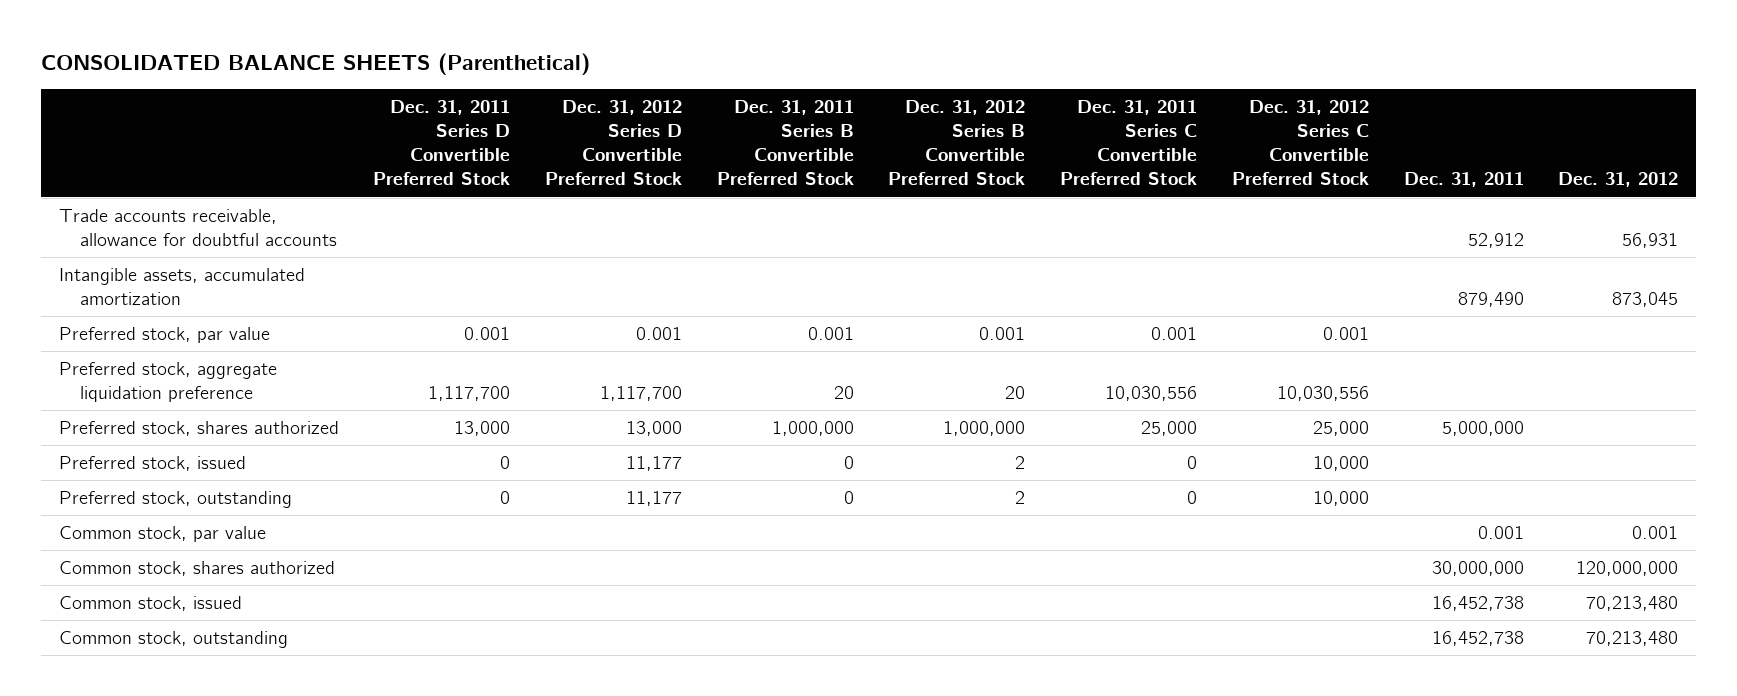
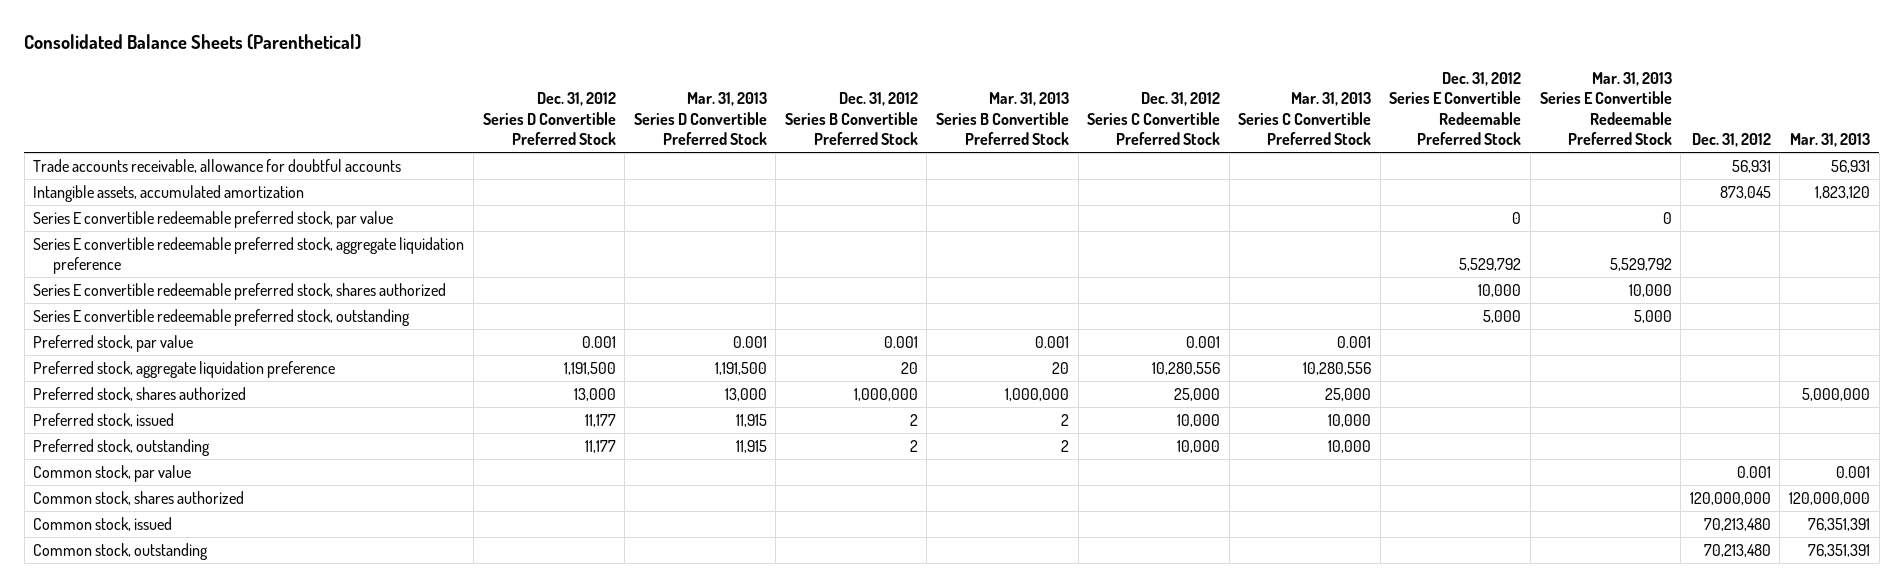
[41,53,591,76] CONSOLIDATED BALANCE SHEETS (Parenthetical) -> [24,34,362,51] Consolidated Balance Sheets (Parenthetical)
[373,100,511,186] Dec. 31, 2011 Series D Convertible Preferred Stock -> none
[716,100,854,186] Dec. 31, 2011 Series B Convertible Preferred Stock -> none
[1060,100,1198,186] Dec. 31, 2011 Series C Convertible Preferred Stock -> none
[1403,172,1524,188] Dec. 31, 2011 -> none
none -> [633,92,767,145] Mar. 31, 2013 Series D Convertible Preferred Stock
none -> [935,92,1069,145] Mar. 31, 2013 Series B Convertible Preferred Stock
none -> [1238,92,1372,145] Mar. 31, 2013 Series C Convertible Preferred Stock
none -> [1389,72,1522,145] Dec. 31, 2012 Series E Convertible Redeemable Preferred Stock
none -> [1539,72,1672,145] Mar. 31, 2013 Series E Convertible Redeemable Preferred Stock
none -> [1789,132,1870,147] Mar. 31, 2013
none -> [33,210,394,228] Series E convertible redeemable preferred stock, par value
none -> [33,236,465,275] Series E convertible redeemable preferred stock, aggregate liquidation preference
none -> [33,282,447,300] Series E convertible redeemable preferred stock, shares authorized
none -> [33,308,411,326] Series E convertible redeemable preferred stock, outstanding
[600,386,683,402] 1,117,700 -> [563,361,616,375] 1,191,500
[1276,386,1369,402] 10,030,556 -> [1152,361,1221,375] 10,280,556

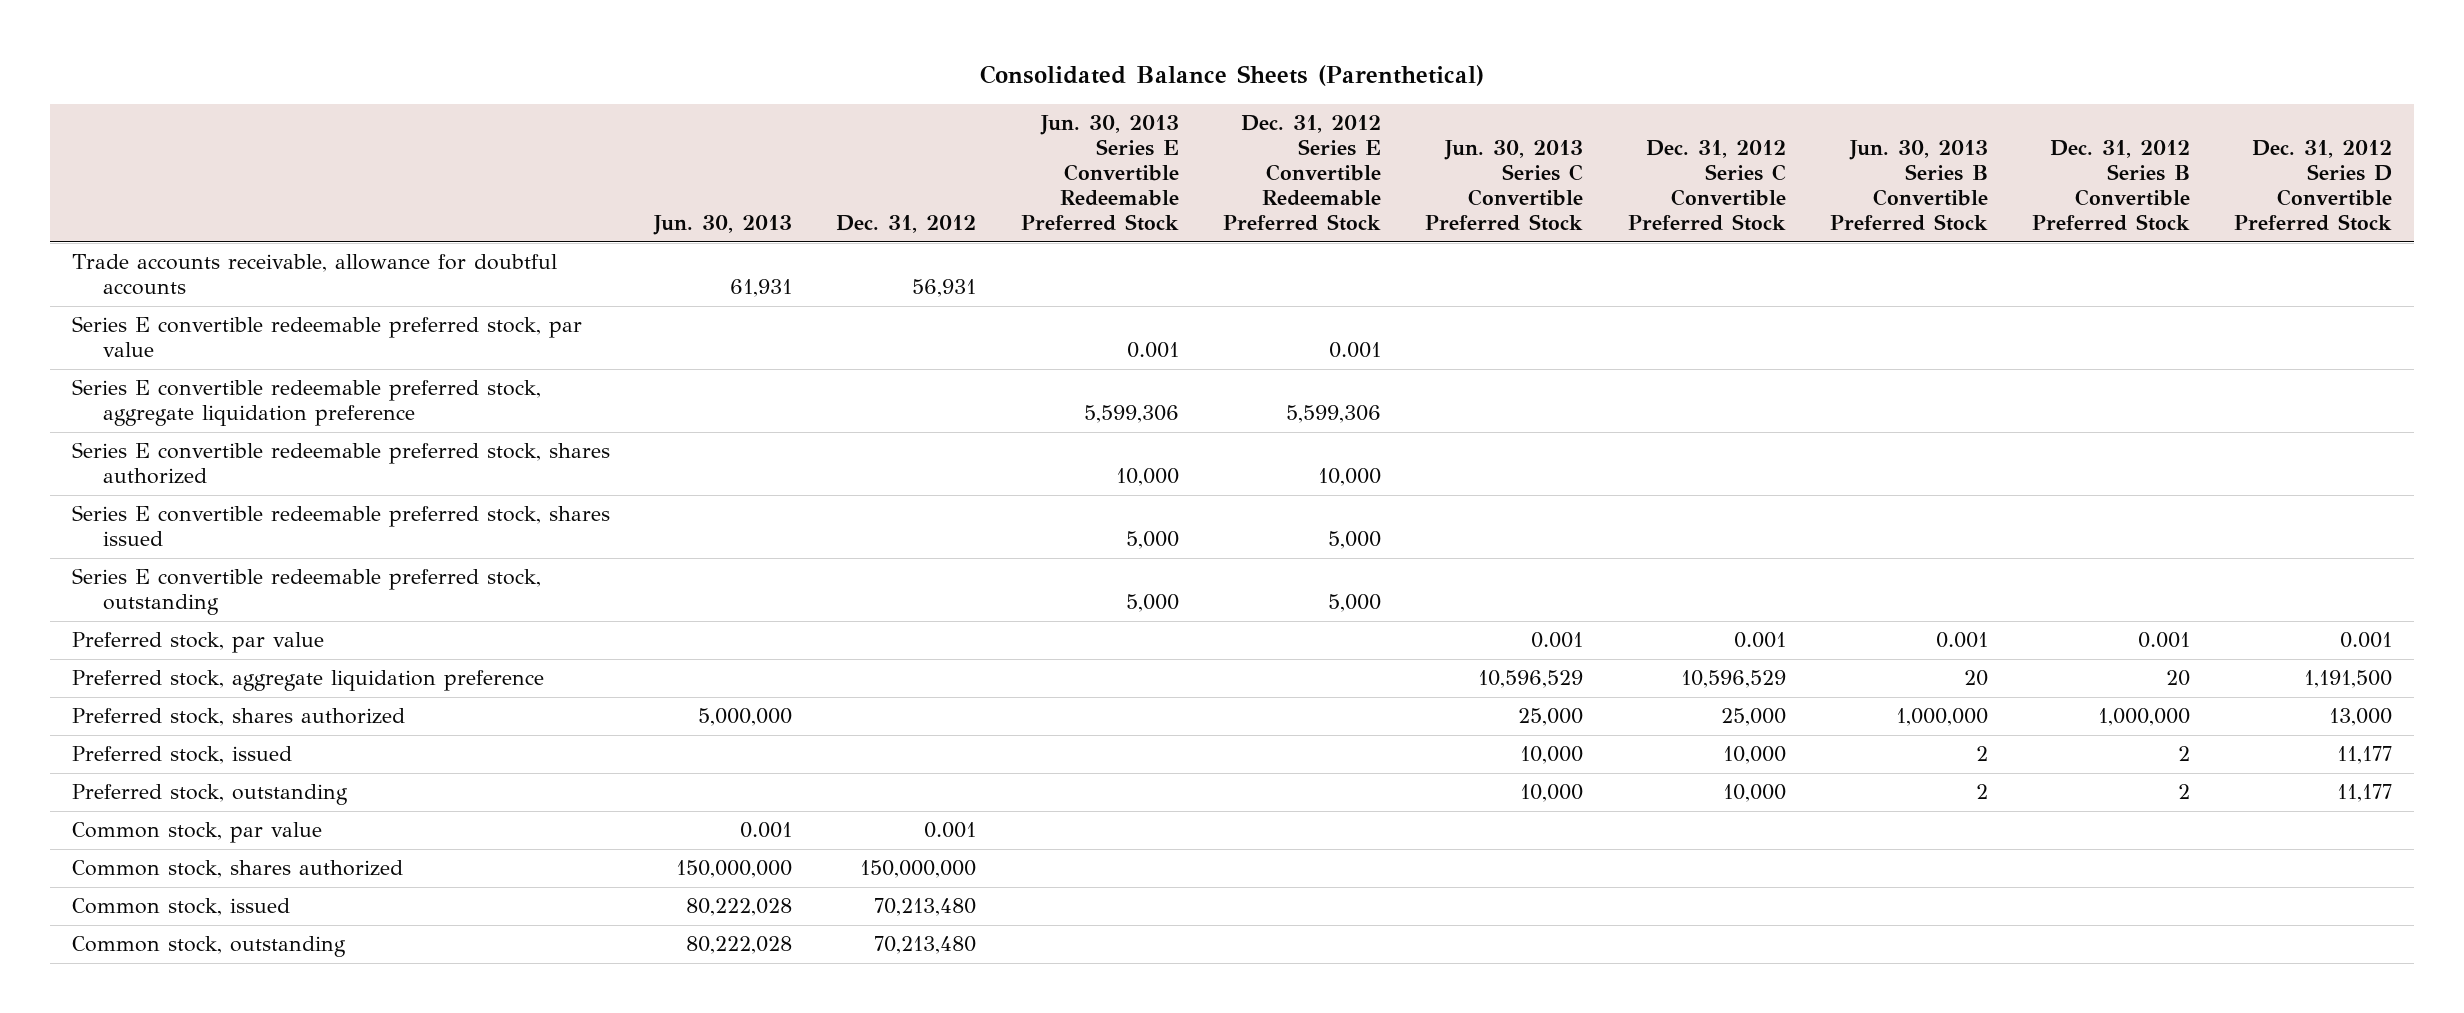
[633,92,767,145] Mar. 31, 2013 Series D Convertible Preferred Stock -> none
[935,92,1069,145] Mar. 31, 2013 Series B Convertible Preferred Stock -> none
[1238,92,1372,145] Mar. 31, 2013 Series C Convertible Preferred Stock -> none
[1539,72,1672,145] Mar. 31, 2013 Series E Convertible Redeemable Preferred Stock -> none
[1789,132,1870,147] Mar. 31, 2013 -> none
none -> [653,215,793,236] Jun. 30, 2013
none -> [1020,115,1179,232] Jun. 30, 2013 Series E Convertible Redeemable Preferred Stock
none -> [1425,140,1584,232] Jun. 30, 2013 Series C Convertible Preferred Stock
none -> [1829,140,1988,232] Jun. 30, 2013 Series B Convertible Preferred Stock
[33,184,305,202] Intangible assets, accumulated amortization -> none
[1512,211,1522,224] 0 -> [1328,342,1381,359] 0.001
[1459,258,1522,272] 5,529,792 -> [1285,405,1381,424] 5,599,306
none -> [71,505,610,547] Series E convertible redeemable preferred stock, shares issued
[1152,361,1221,375] 10,280,556 -> [1680,670,1786,689] 10,596,529
[1689,491,1771,505] 120,000,000 -> [860,860,977,879] 150,000,000

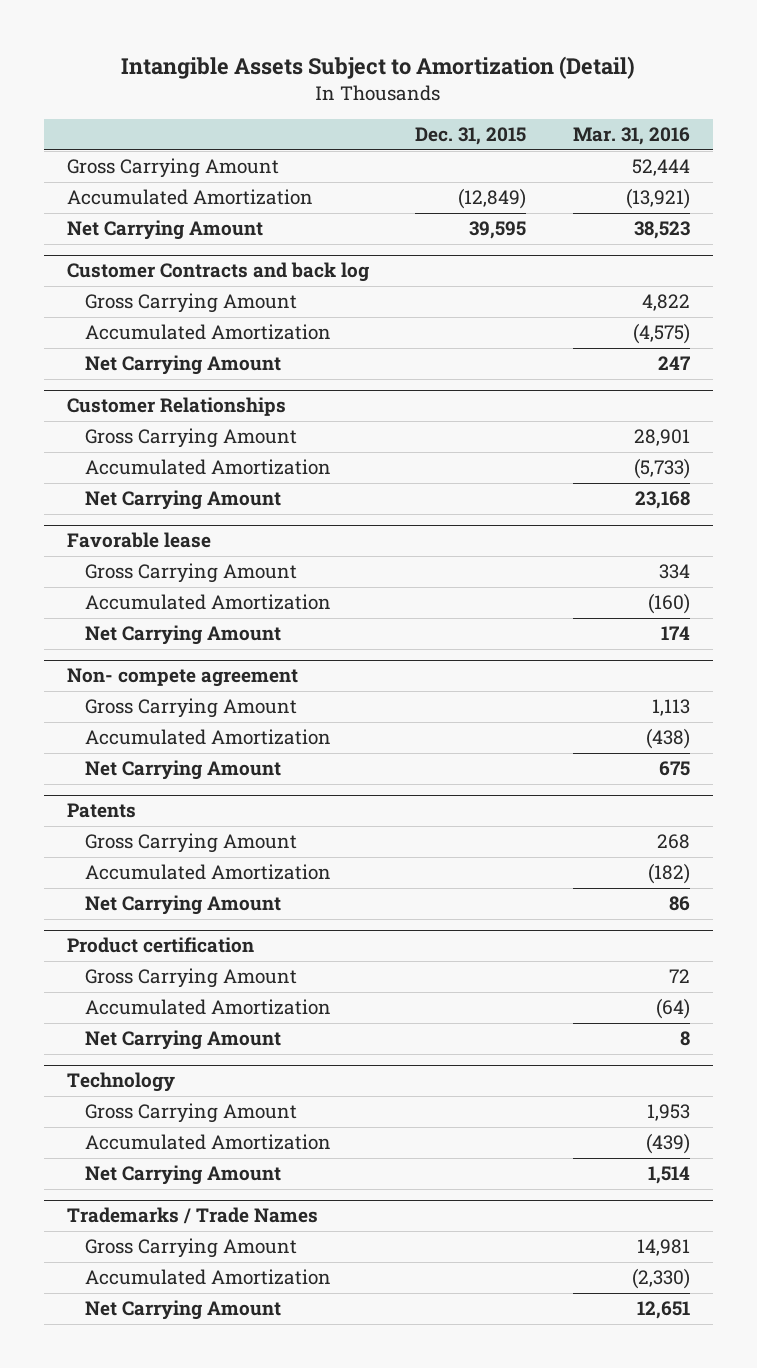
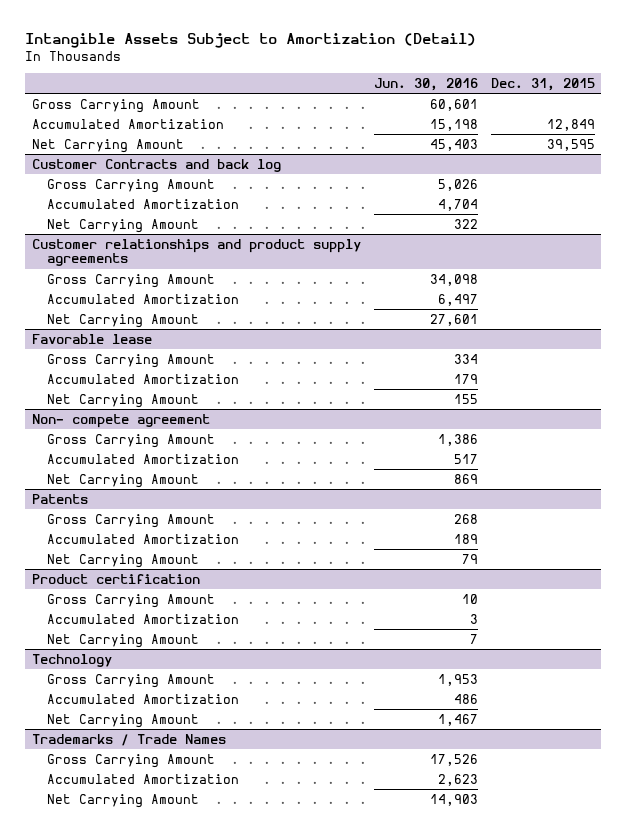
[572,127,690,146] Mar. 31, 2016 -> none
none -> [373,77,478,91] Jun. 30, 2016
[458,188,527,210] (12,849) -> [546,118,595,131] 12,849
[67,397,287,417] Customer Relationships -> none
[85,428,298,449] Gross Carrying Amount -> none
[85,459,332,476] Accumulated Amortization -> none
[85,490,282,511] Net Carrying Amount -> none
none -> [31,238,361,267] Customer relationships and product supply agreements
none -> [46,273,215,288] Gross Carrying Amount
none -> [46,293,239,304] Accumulated Amortization
none -> [46,313,199,328] Net Carrying Amount

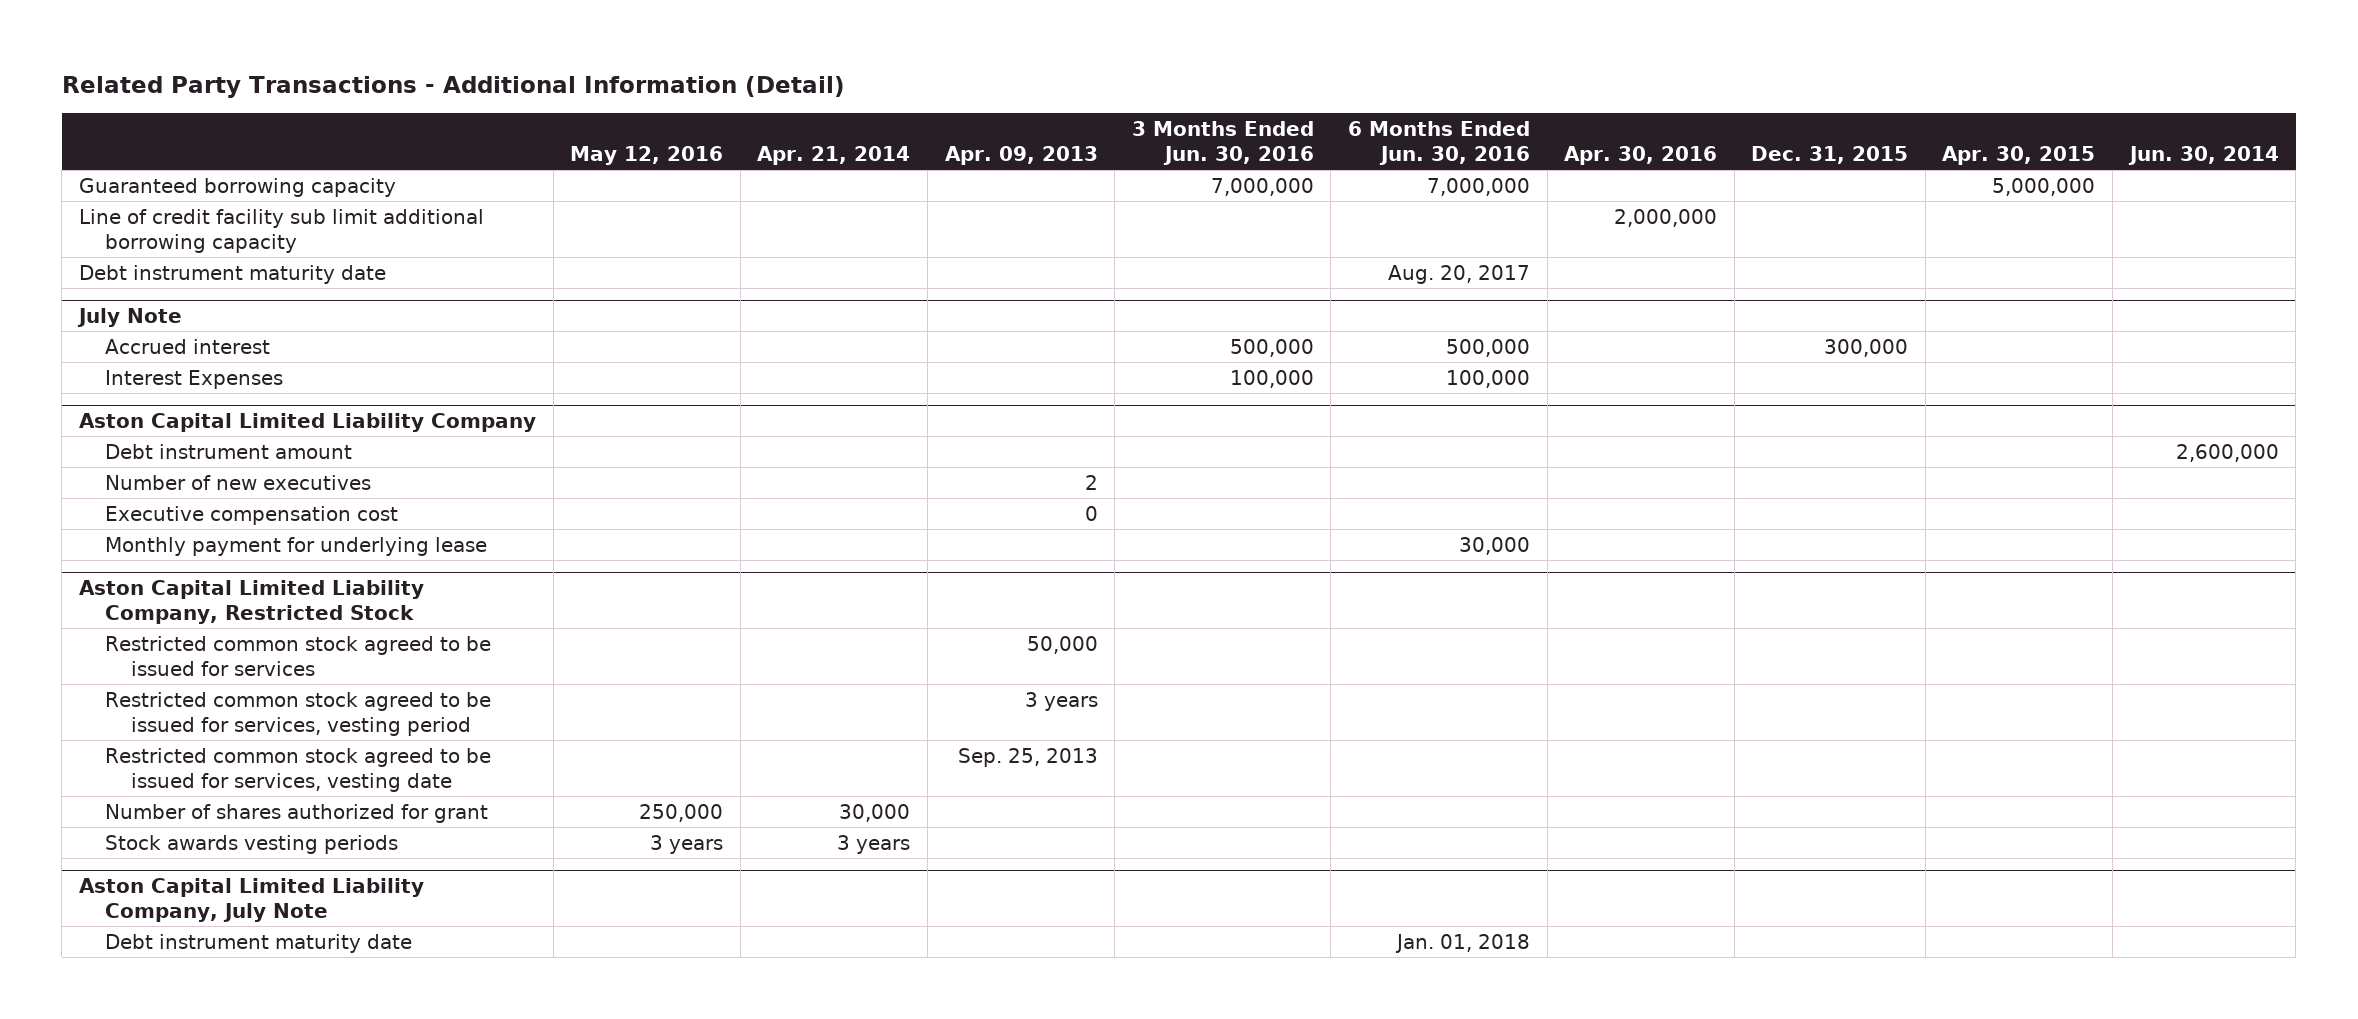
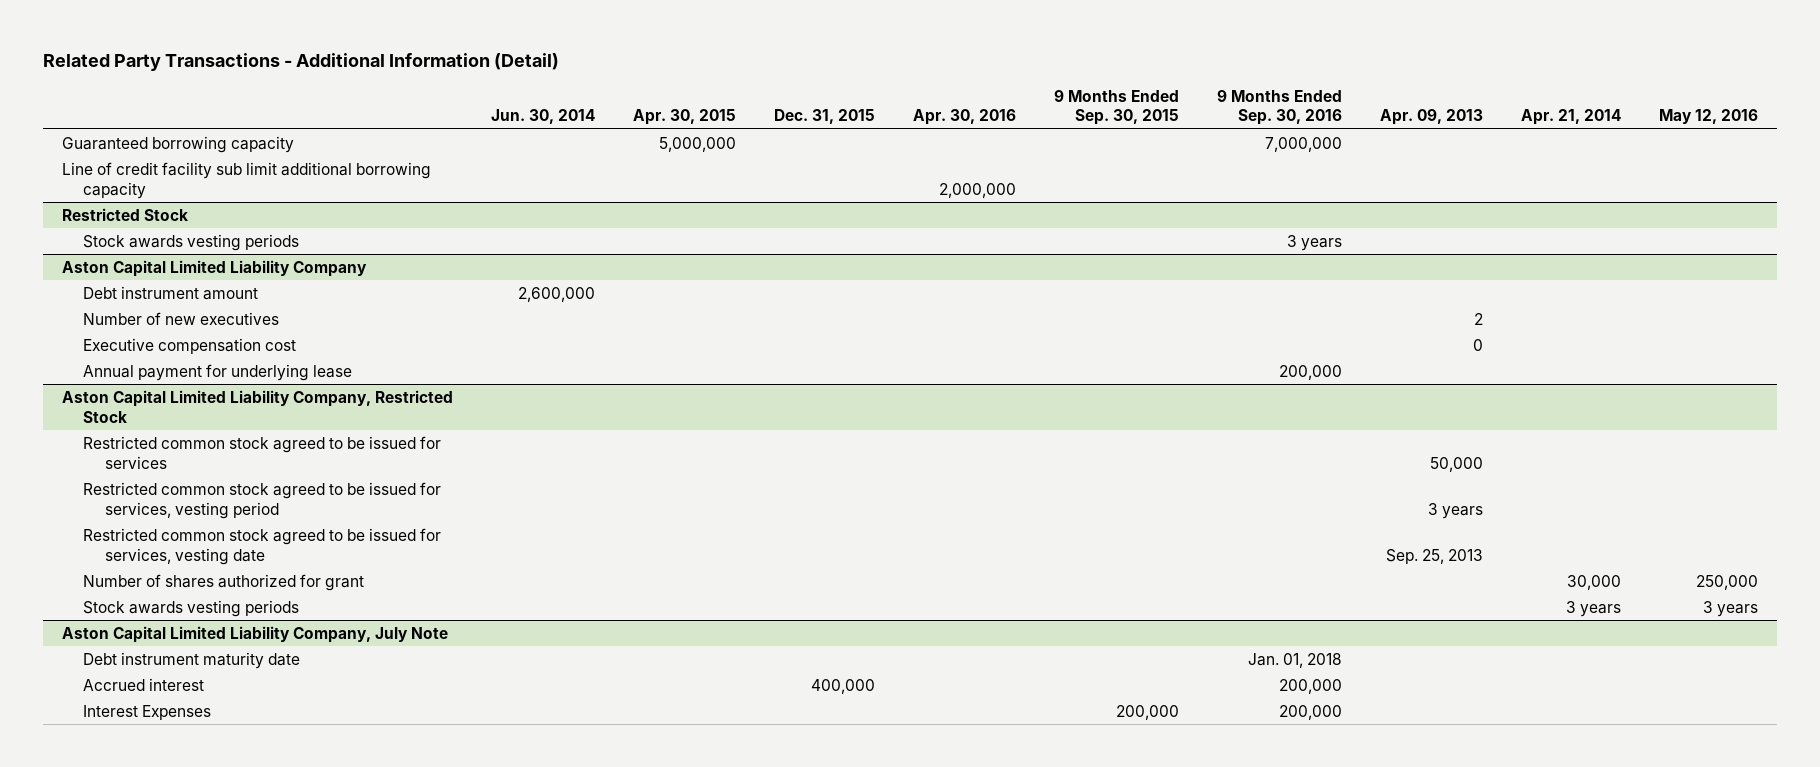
[1131,121,1314,166] 3 Months Ended Jun. 30, 2016 -> none
[1347,121,1530,166] 6 Months Ended Jun. 30, 2016 -> none
none -> [1054,89,1180,126] 9 Months Ended Sep. 30, 2015
none -> [1217,89,1343,126] 9 Months Ended Sep. 30, 2016
[79,264,387,284] Debt instrument maturity date -> none
[77,308,183,328] July Note -> none
[105,338,271,354] Accrued interest -> none
[105,369,284,389] Interest Expenses -> none
none -> [61,207,188,221] Restricted Stock
none -> [83,233,300,251] Stock awards vesting periods
[105,536,488,556] Monthly payment for underlying lease -> [83,363,353,381] Annual payment for underlying lease
none -> [83,677,205,691] Accrued interest
none -> [83,704,212,720] Interest Expenses

